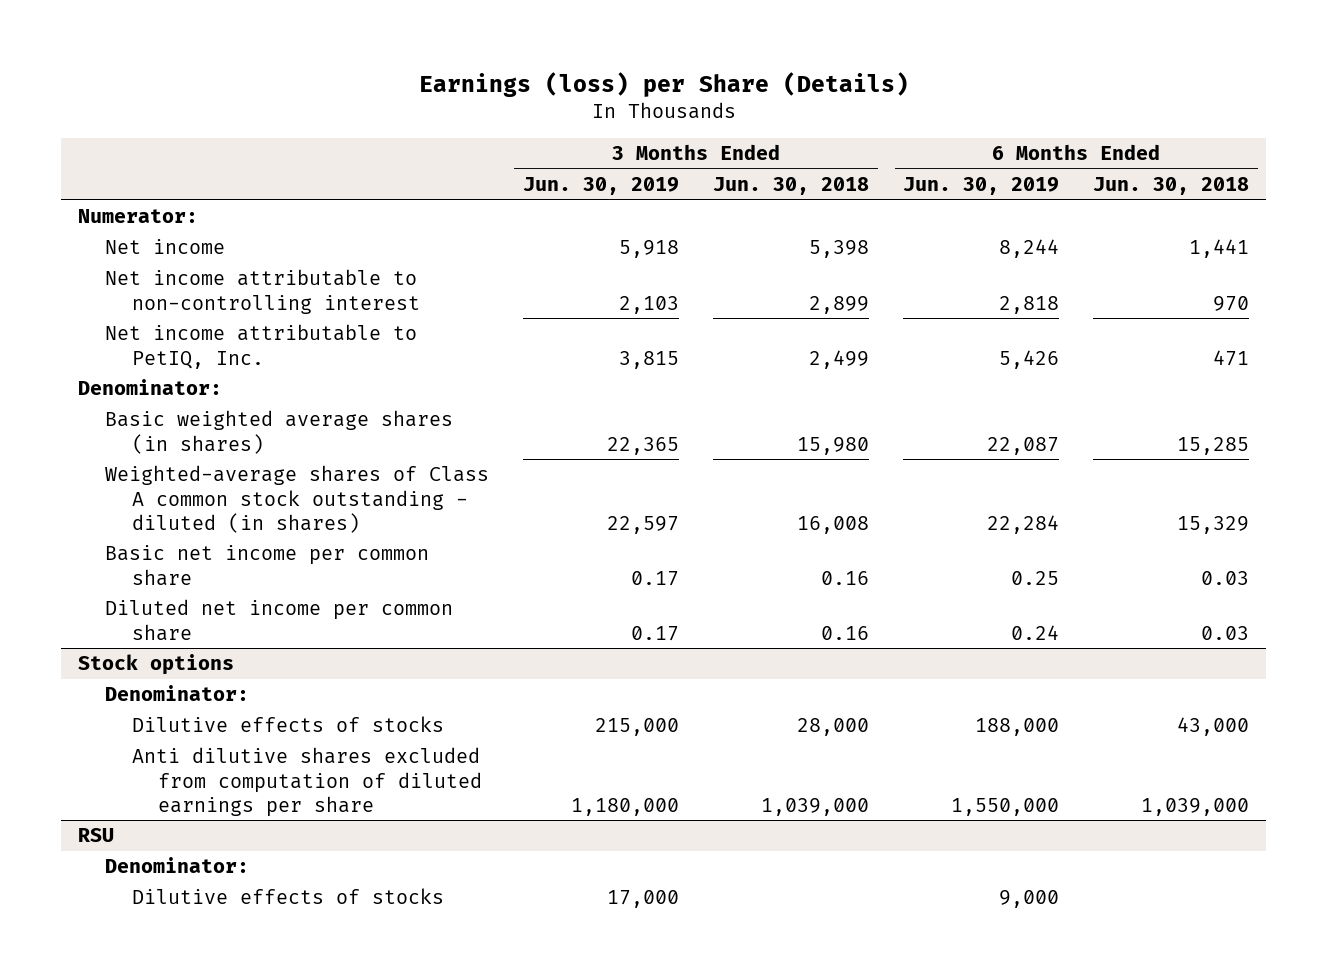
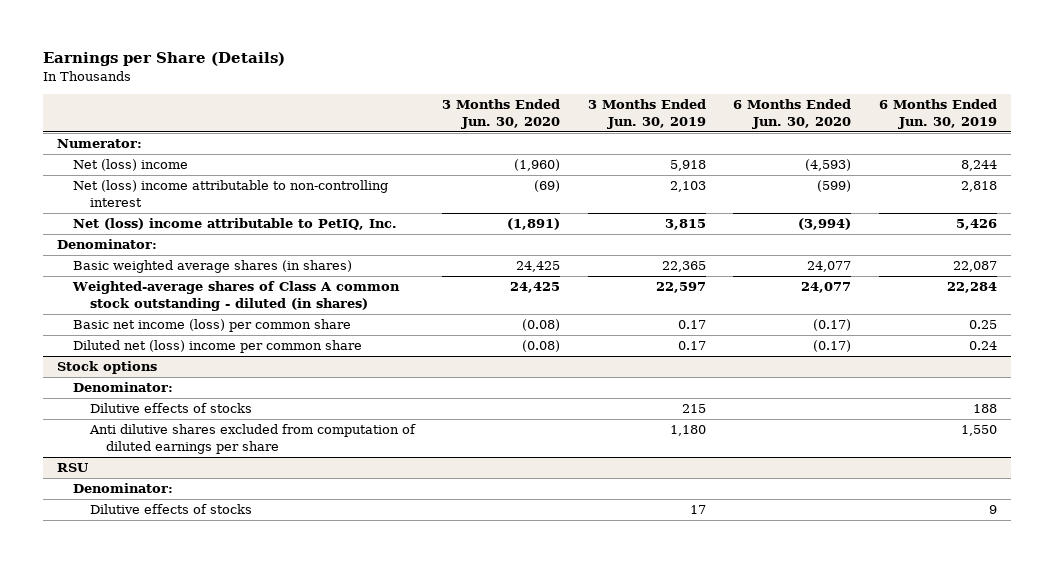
[418,71,909,97] Earnings (loss) per Share (Details) -> [43,52,286,67] Earnings per Share (Details)
[713,177,870,196] Jun. 30, 2018 -> none
[1093,177,1250,196] Jun. 30, 2018 -> none
none -> [442,99,561,129] 3 Months Ended Jun. 30, 2020
none -> [733,99,852,129] 6 Months Ended Jun. 30, 2020
[104,239,225,255] Net income -> [73,159,189,172] Net (loss) income
[104,269,420,314] Net income attributable to non-controlling interest -> [73,180,389,207] Net (loss) income attributable to non-controlling interest
[104,324,417,369] Net income attributable to PetIQ, Inc. -> [73,218,398,231] Net (loss) income attributable to PetIQ, Inc.
[104,545,429,586] Basic net income per common share -> [73,319,352,333] Basic net income (loss) per common share
[104,599,453,641] Diluted net income per common share -> [73,340,363,354] Diluted net (loss) income per common share
[594,718,679,737] 215,000 -> [681,404,706,414] 215
[975,718,1060,737] 188,000 -> [972,404,997,414] 188
[570,797,679,816] 1,180,000 -> [669,425,706,437] 1,180
[951,797,1060,816] 1,550,000 -> [960,425,997,437] 1,550
[606,890,679,909] 17,000 -> [689,505,706,515] 17
[999,890,1060,909] 9,000 -> [988,505,997,515] 9

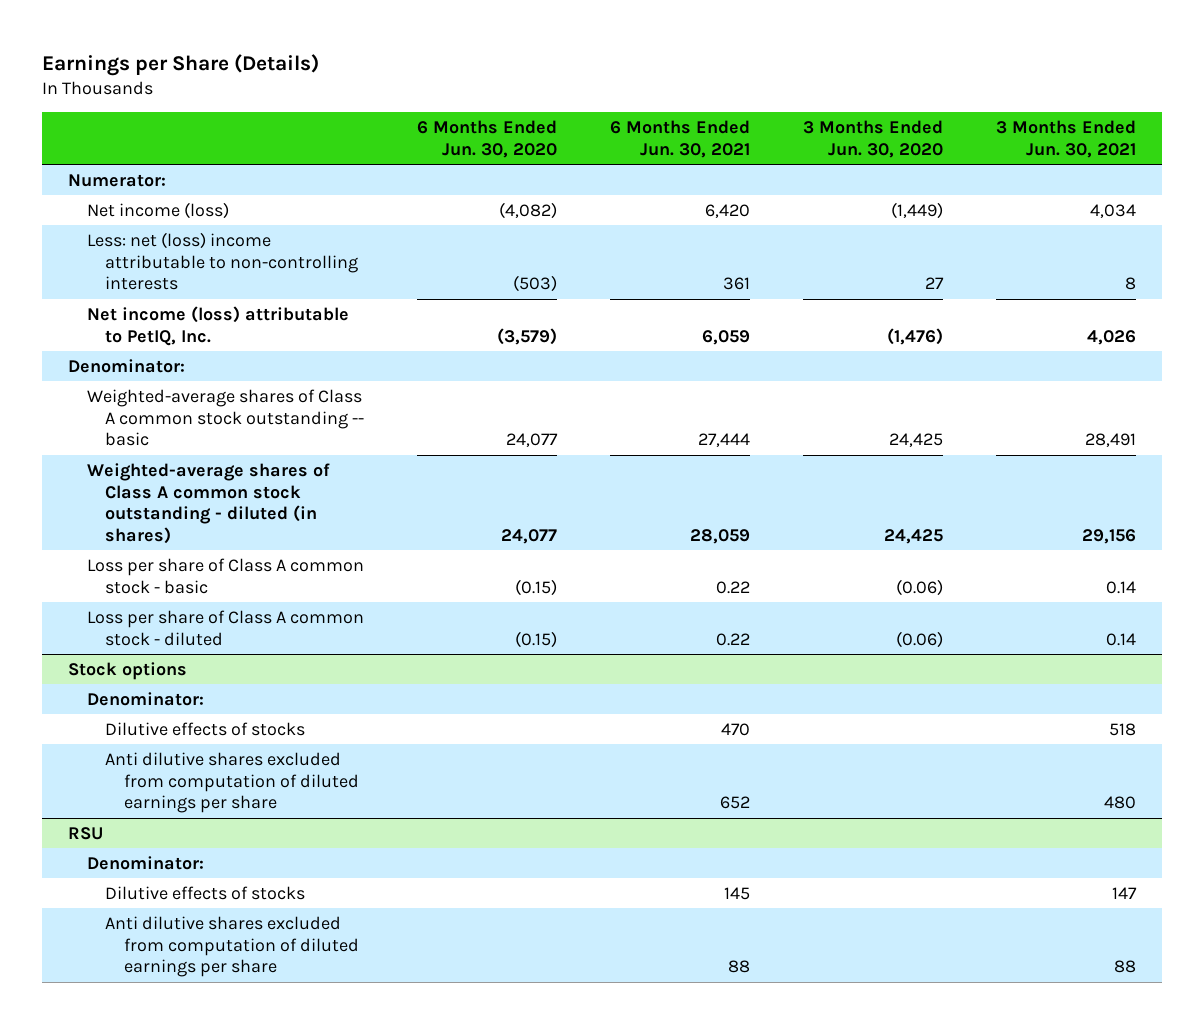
[587,99,706,129] 3 Months Ended Jun. 30, 2019 -> none
[878,99,997,129] 6 Months Ended Jun. 30, 2019 -> none
none -> [610,120,751,158] 6 Months Ended Jun. 30, 2021
none -> [995,120,1136,158] 3 Months Ended Jun. 30, 2021
[73,159,189,172] Net (loss) income -> [86,201,229,219] Net income (loss)
[514,159,561,172] (1,960) -> [890,201,943,219] (1,449)
[805,159,852,172] (4,593) -> [499,201,558,219] (4,082)
[73,180,389,207] Net (loss) income attributable to non-controlling interest -> [86,231,359,291] Less: net (loss) income attributable to non-controlling interests
[534,180,561,193] (69) -> [924,277,944,290] 27
[817,180,852,193] (599) -> [513,275,558,293] (503)
[73,218,398,231] Net (loss) income attributable to PetIQ, Inc. -> [86,305,349,346] Net income (loss) attributable to PetIQ, Inc.
[507,218,561,231] (1,891) -> [886,327,943,345] (1,476)
[798,218,852,231] (3,994) -> [497,327,558,345] (3,579)
[73,260,353,274] Basic weighted average shares (in shares) -> [86,388,365,447] Weighted-average shares of Class A common stock outstanding -- basic
[73,319,352,333] Basic net income (loss) per common share -> [86,557,364,594] Loss per share of Class A common stock - basic
[522,319,561,332] (0.08) -> [895,578,943,596] (0.06)
[813,319,852,332] (0.17) -> [515,578,558,596] (0.15)
[73,340,363,354] Diluted net (loss) income per common share -> [86,609,364,646] Loss per share of Class A common stock - diluted
[522,340,561,353] (0.08) -> [895,630,943,648] (0.06)
[813,340,852,353] (0.17) -> [515,630,558,648] (0.15)
none -> [105,915,359,978] Anti dilutive shares excluded from computation of diluted earnings per share

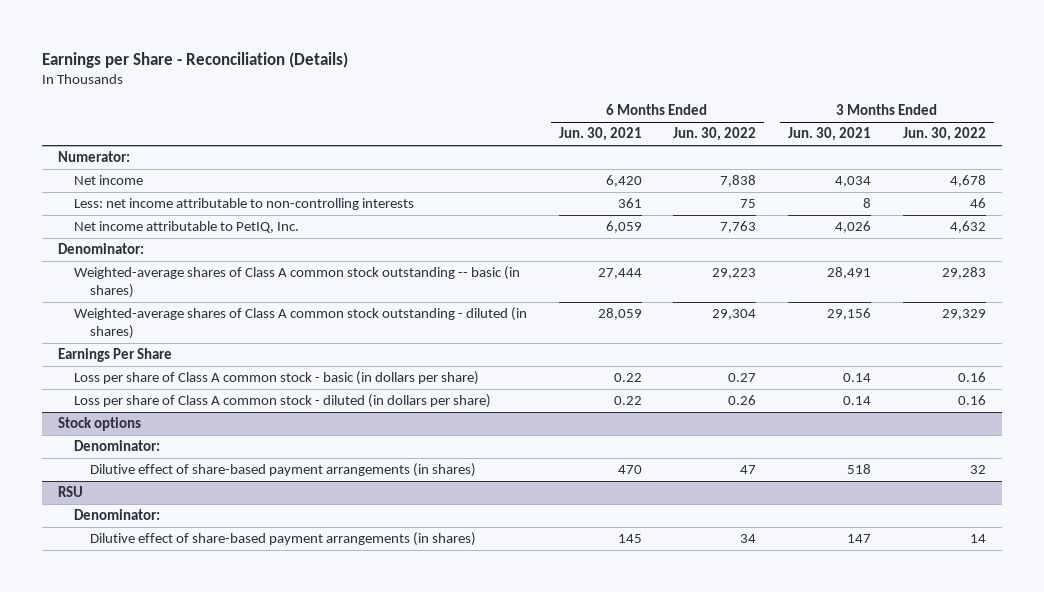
[41,53,319,76] Earnings per Share (Details) -> [42,51,349,68] Earnings per Share - Reconciliation (Details)
[417,120,558,158] 6 Months Ended Jun. 30, 2020 -> none
[802,120,943,158] 3 Months Ended Jun. 30, 2020 -> none
none -> [673,127,757,142] Jun. 30, 2022
none -> [902,127,986,142] Jun. 30, 2022
[86,201,229,219] Net income (loss) -> [73,175,143,186] Net income
[86,231,359,291] Less: net (loss) income attributable to non-controlling interests -> [73,198,414,211] Less: net income attributable to non-controlling interests
[86,305,349,346] Net income (loss) attributable to PetIQ, Inc. -> [73,221,299,234] Net income attributable to PetIQ, Inc.
[86,388,365,447] Weighted-average shares of Class A common stock outstanding -- basic -> [73,266,520,299] Weighted-average shares of Class A common stock outstanding -- basic (in shares)
none -> [57,348,172,363] Earnings Per Share
[86,557,364,594] Loss per share of Class A common stock - basic -> [73,371,479,386] Loss per share of Class A common stock - basic (in dollars per share)
[86,609,364,646] Loss per share of Class A common stock - diluted -> [73,394,491,409] Loss per share of Class A common stock - diluted (in dollars per share)
[105,751,359,814] Anti dilutive shares excluded from computation of diluted earnings per share -> none
[105,721,306,736] Dilutive effects of stocks -> [90,463,477,478] Dilutive effect of share-based payment arrangements (in shares)
[105,915,359,978] Anti dilutive shares excluded from computation of diluted earnings per share -> none
[105,885,306,900] Dilutive effects of stocks -> [90,532,477,547] Dilutive effect of share-based payment arrangements (in shares)

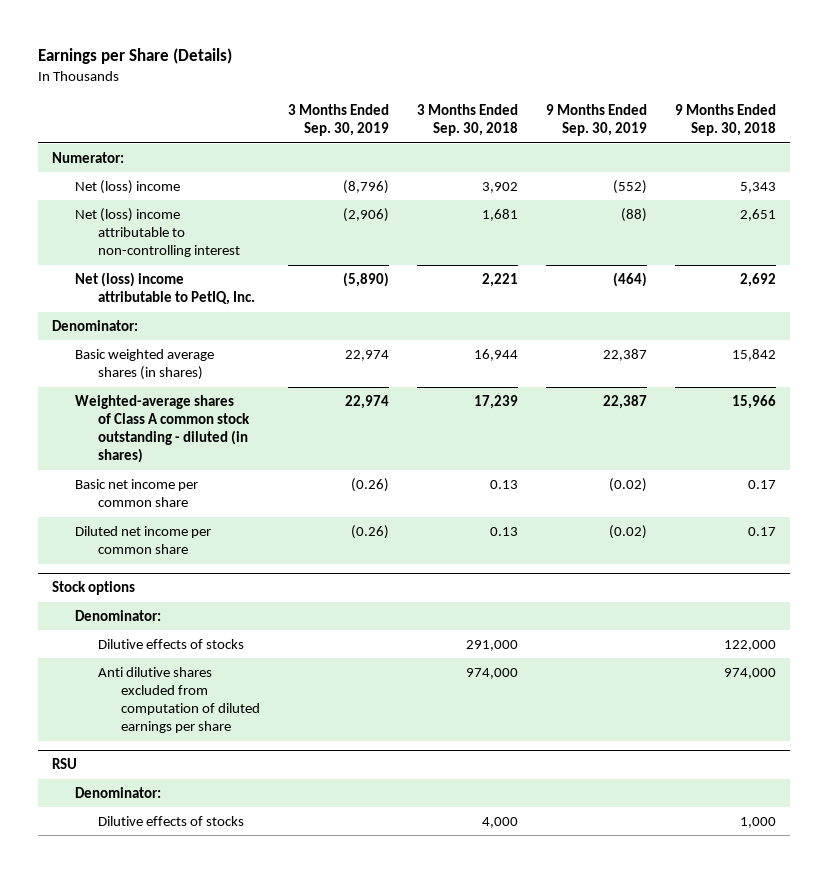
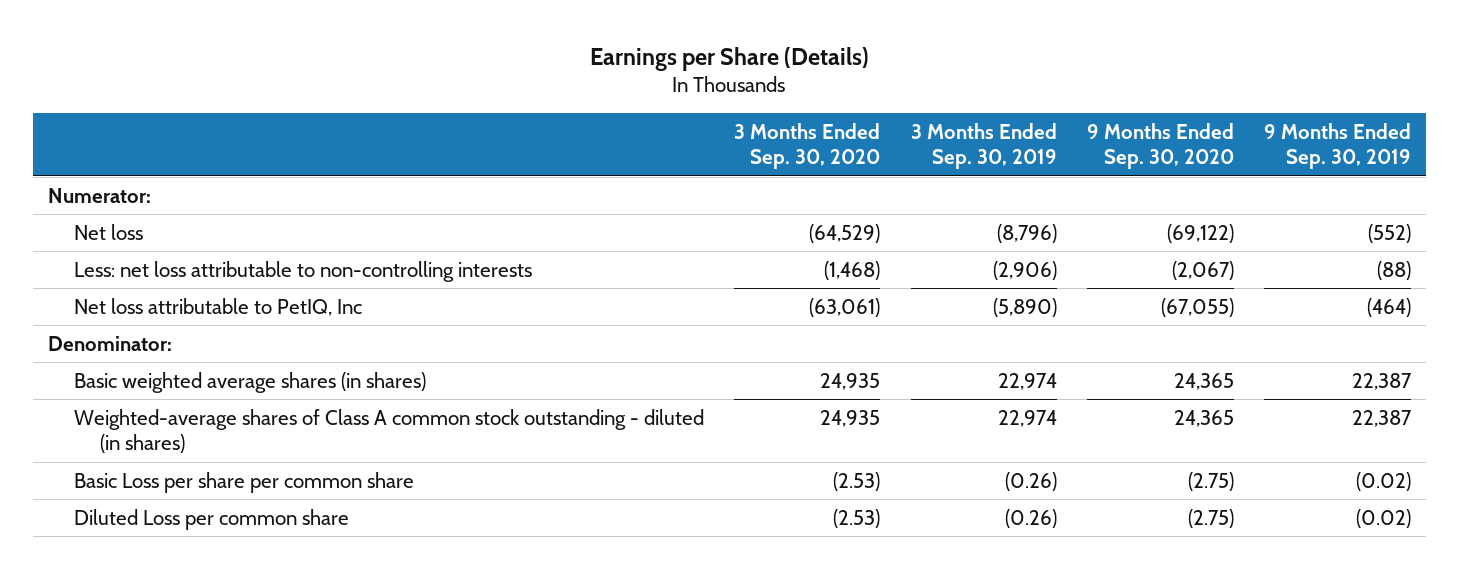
[417,104,519,137] 3 Months Ended Sep. 30, 2018 -> none
[675,104,777,137] 9 Months Ended Sep. 30, 2018 -> none
none -> [734,122,881,170] 3 Months Ended Sep. 30, 2020
none -> [1086,122,1234,170] 9 Months Ended Sep. 30, 2020
[75,180,181,195] Net (loss) income -> [74,223,144,240] Net loss
[75,208,241,258] Net (loss) income attributable to non-controlling interest -> [74,260,533,282] Less: net loss attributable to non-controlling interests
[75,272,256,306] Net (loss) income attributable to PetIQ, Inc. -> [74,297,363,316] Net loss attributable to PetIQ, Inc
[52,581,136,596] Stock options -> none
[75,610,162,622] Denominator: -> none
[98,639,245,650] Dilutive effects of stocks -> none
[98,667,261,734] Anti dilutive shares excluded from computation of diluted earnings per share -> none
[52,758,78,770] RSU -> none
[75,787,162,799] Denominator: -> none
[98,816,245,827] Dilutive effects of stocks -> none
[75,479,199,508] Basic net income per common share -> [74,471,415,493] Basic Loss per share per common share
[75,526,212,555] Diluted net income per common share -> [74,508,350,530] Diluted Loss per common share

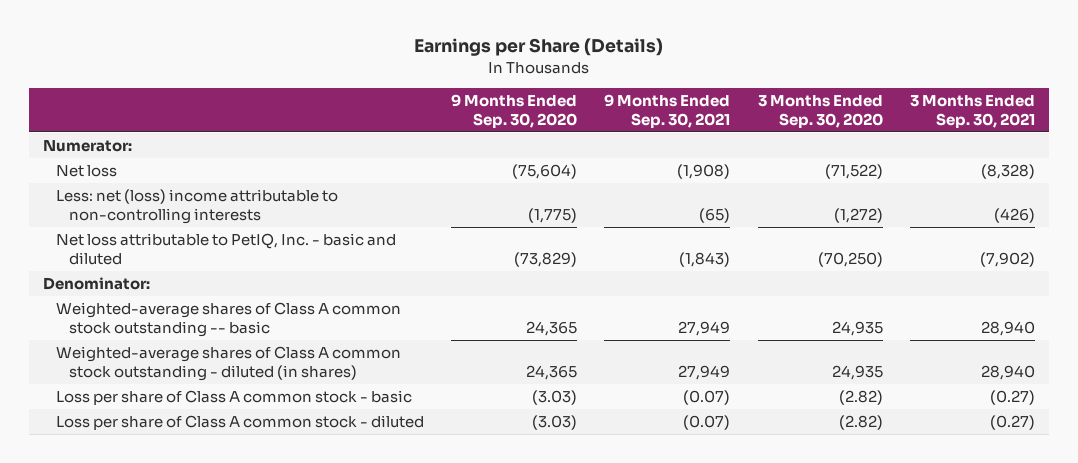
[910,122,1057,170] 3 Months Ended Sep. 30, 2019 -> none
[1264,122,1412,170] 9 Months Ended Sep. 30, 2019 -> none
none -> [604,93,731,128] 9 Months Ended Sep. 30, 2021
none -> [909,94,1035,128] 3 Months Ended Sep. 30, 2021
[809,223,881,243] (64,529) -> [824,163,883,179] (71,522)
[1166,223,1234,243] (69,122) -> [512,163,578,179] (75,604)
[74,260,533,282] Less: net loss attributable to non-controlling interests -> [55,188,338,224] Less: net (loss) income attributable to non-controlling interests
[824,260,881,280] (1,468) -> [833,207,883,223] (1,272)
[1171,260,1234,280] (2,067) -> [528,207,578,223] (1,775)
[74,297,363,316] Net loss attributable to PetIQ, Inc -> [55,232,396,265] Net loss attributable to PetIQ, Inc. - basic and diluted
[809,297,881,317] (63,061) -> [817,251,883,267] (70,250)
[1160,297,1234,317] (67,055) -> [514,251,578,267] (73,829)
[74,371,427,393] Basic weighted average shares (in shares) -> [55,301,401,337] Weighted-average shares of Class A common stock outstanding -- basic
[74,471,415,493] Basic Loss per share per common share -> [55,389,412,405] Loss per share of Class A common stock - basic
[833,471,881,491] (2.53) -> [838,389,883,405] (2.82)
[1187,471,1234,491] (2.75) -> [532,389,578,405] (3.03)
[74,508,350,530] Diluted Loss per common share -> [55,414,424,430] Loss per share of Class A common stock - diluted
[833,508,881,528] (2.53) -> [838,414,883,430] (2.82)
[1187,508,1234,528] (2.75) -> [532,414,578,430] (3.03)

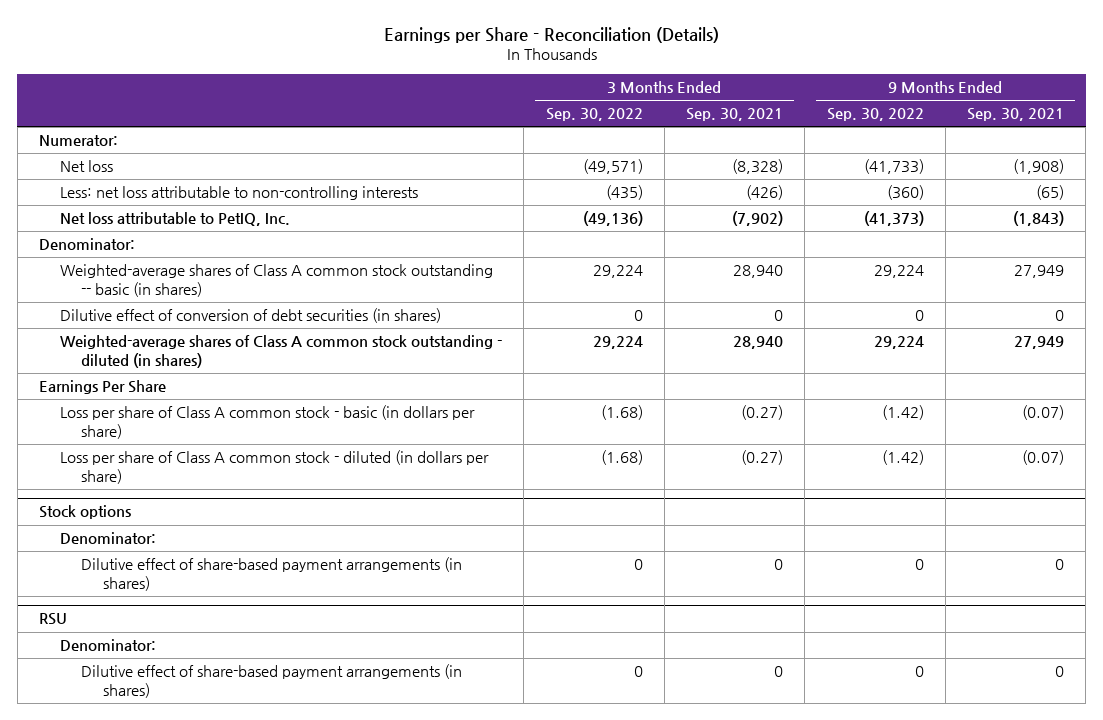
[413,38,663,57] Earnings per Share (Details) -> [383,26,719,43] Earnings per Share - Reconciliation (Details)
[451,93,578,128] 9 Months Ended Sep. 30, 2020 -> none
[757,94,883,128] 3 Months Ended Sep. 30, 2020 -> none
none -> [545,108,643,122] Sep. 30, 2022
none -> [826,108,924,122] Sep. 30, 2022
[55,188,338,224] Less: net (loss) income attributable to non-controlling interests -> [60,186,419,201] Less: net loss attributable to non-controlling interests
[55,232,396,265] Net loss attributable to PetIQ, Inc. - basic and diluted -> [60,212,291,227] Net loss attributable to PetIQ, Inc.
[55,301,401,337] Weighted-average shares of Class A common stock outstanding -- basic -> [60,264,494,297] Weighted-average shares of Class A common stock outstanding -- basic (in shares)
none -> [60,308,442,324] Dilutive effect of conversion of debt securities (in shares)
none -> [39,380,167,395] Earnings Per Share
[55,389,412,405] Loss per share of Class A common stock - basic -> [60,405,476,439] Loss per share of Class A common stock - basic (in dollars per share)
[55,414,424,430] Loss per share of Class A common stock - diluted -> [60,450,490,484] Loss per share of Class A common stock - diluted (in dollars per share)
none -> [39,505,132,520] Stock options
none -> [60,532,157,545] Denominator:
none -> [81,557,463,591] Dilutive effect of share-based payment arrangements (in shares)
none -> [39,613,68,626] RSU
none -> [60,639,157,652] Denominator:
none -> [81,664,463,698] Dilutive effect of share-based payment arrangements (in shares)

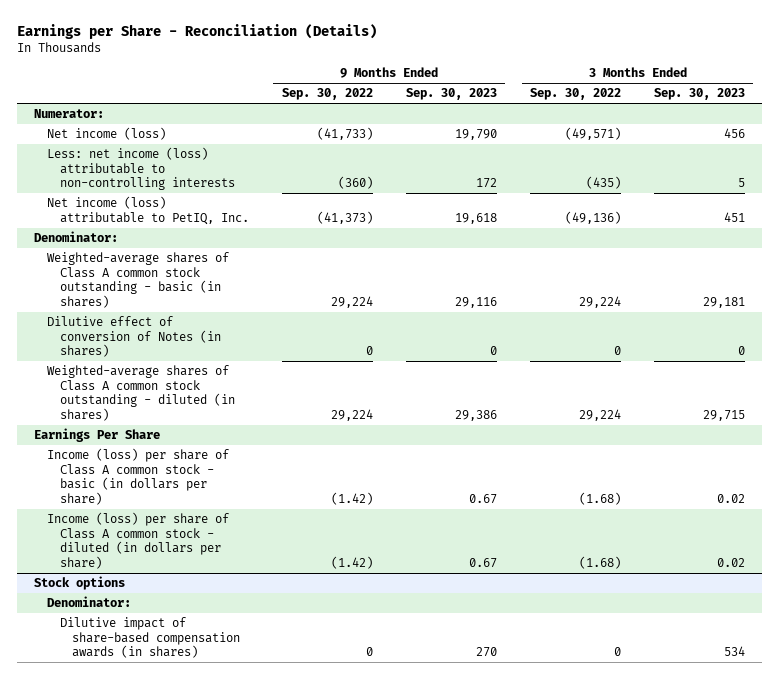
[686,108,784,122] Sep. 30, 2021 -> none
[966,108,1064,122] Sep. 30, 2021 -> none
none -> [405,88,497,101] Sep. 30, 2023
none -> [654,88,746,101] Sep. 30, 2023
[60,160,114,173] Net loss -> [46,127,166,141] Net income (loss)
[60,186,419,201] Less: net loss attributable to non-controlling interests -> [46,147,235,191] Less: net income (loss) attributable to non-controlling interests
[60,212,291,227] Net loss attributable to PetIQ, Inc. -> [46,196,249,225] Net income (loss) attributable to PetIQ, Inc.
[60,264,494,297] Weighted-average shares of Class A common stock outstanding -- basic (in shares) -> [46,252,229,309] Weighted-average shares of Class A common stock outstanding - basic (in shares)
[60,308,442,324] Dilutive effect of conversion of debt securities (in shares) -> [46,316,221,358] Dilutive effect of conversion of Notes (in shares)
[60,405,476,439] Loss per share of Class A common stock - basic (in dollars per share) -> [46,448,229,506] Income (loss) per share of Class A common stock - basic (in dollars per share)
[60,450,490,484] Loss per share of Class A common stock - diluted (in dollars per share) -> [46,512,229,570] Income (loss) per share of Class A common stock - diluted (in dollars per share)
[39,613,68,626] RSU -> none
[60,639,157,652] Denominator: -> none
[81,664,463,698] Dilutive effect of share-based payment arrangements (in shares) -> none
[81,557,463,591] Dilutive effect of share-based payment arrangements (in shares) -> [59,617,241,659] Dilutive impact of share-based compensation awards (in shares)

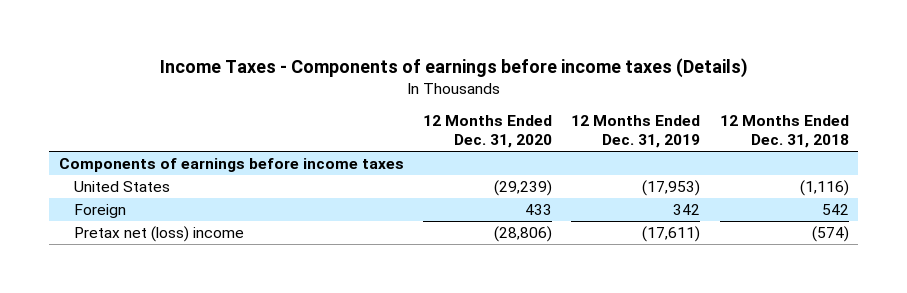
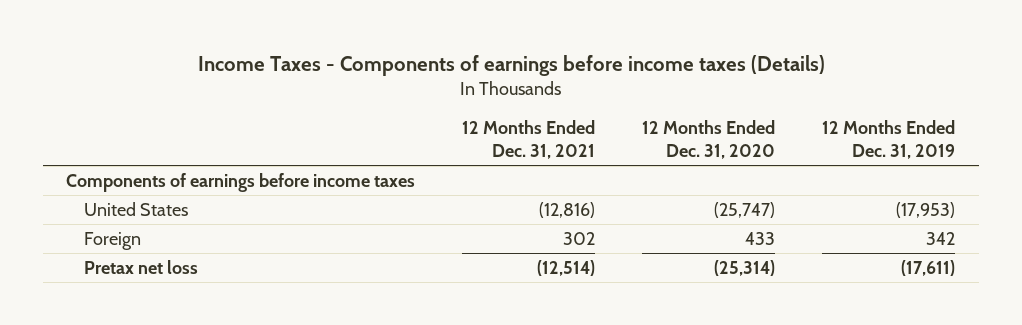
[719,115,849,149] 12 Months Ended Dec. 31, 2018 -> none
none -> [462,120,596,160] 12 Months Ended Dec. 31, 2021
[493,180,552,197] (29,239) -> [714,202,776,219] (25,747)
[73,226,244,243] Pretax net (loss) income -> [83,260,198,275] Pretax net loss
[493,226,552,243] (28,806) -> [714,260,776,277] (25,314)

